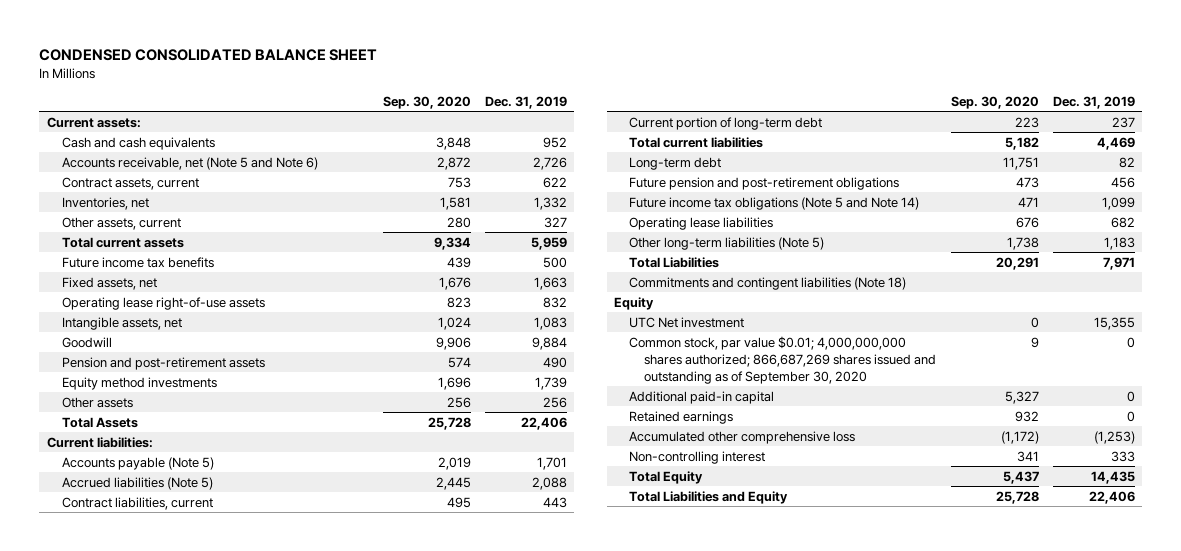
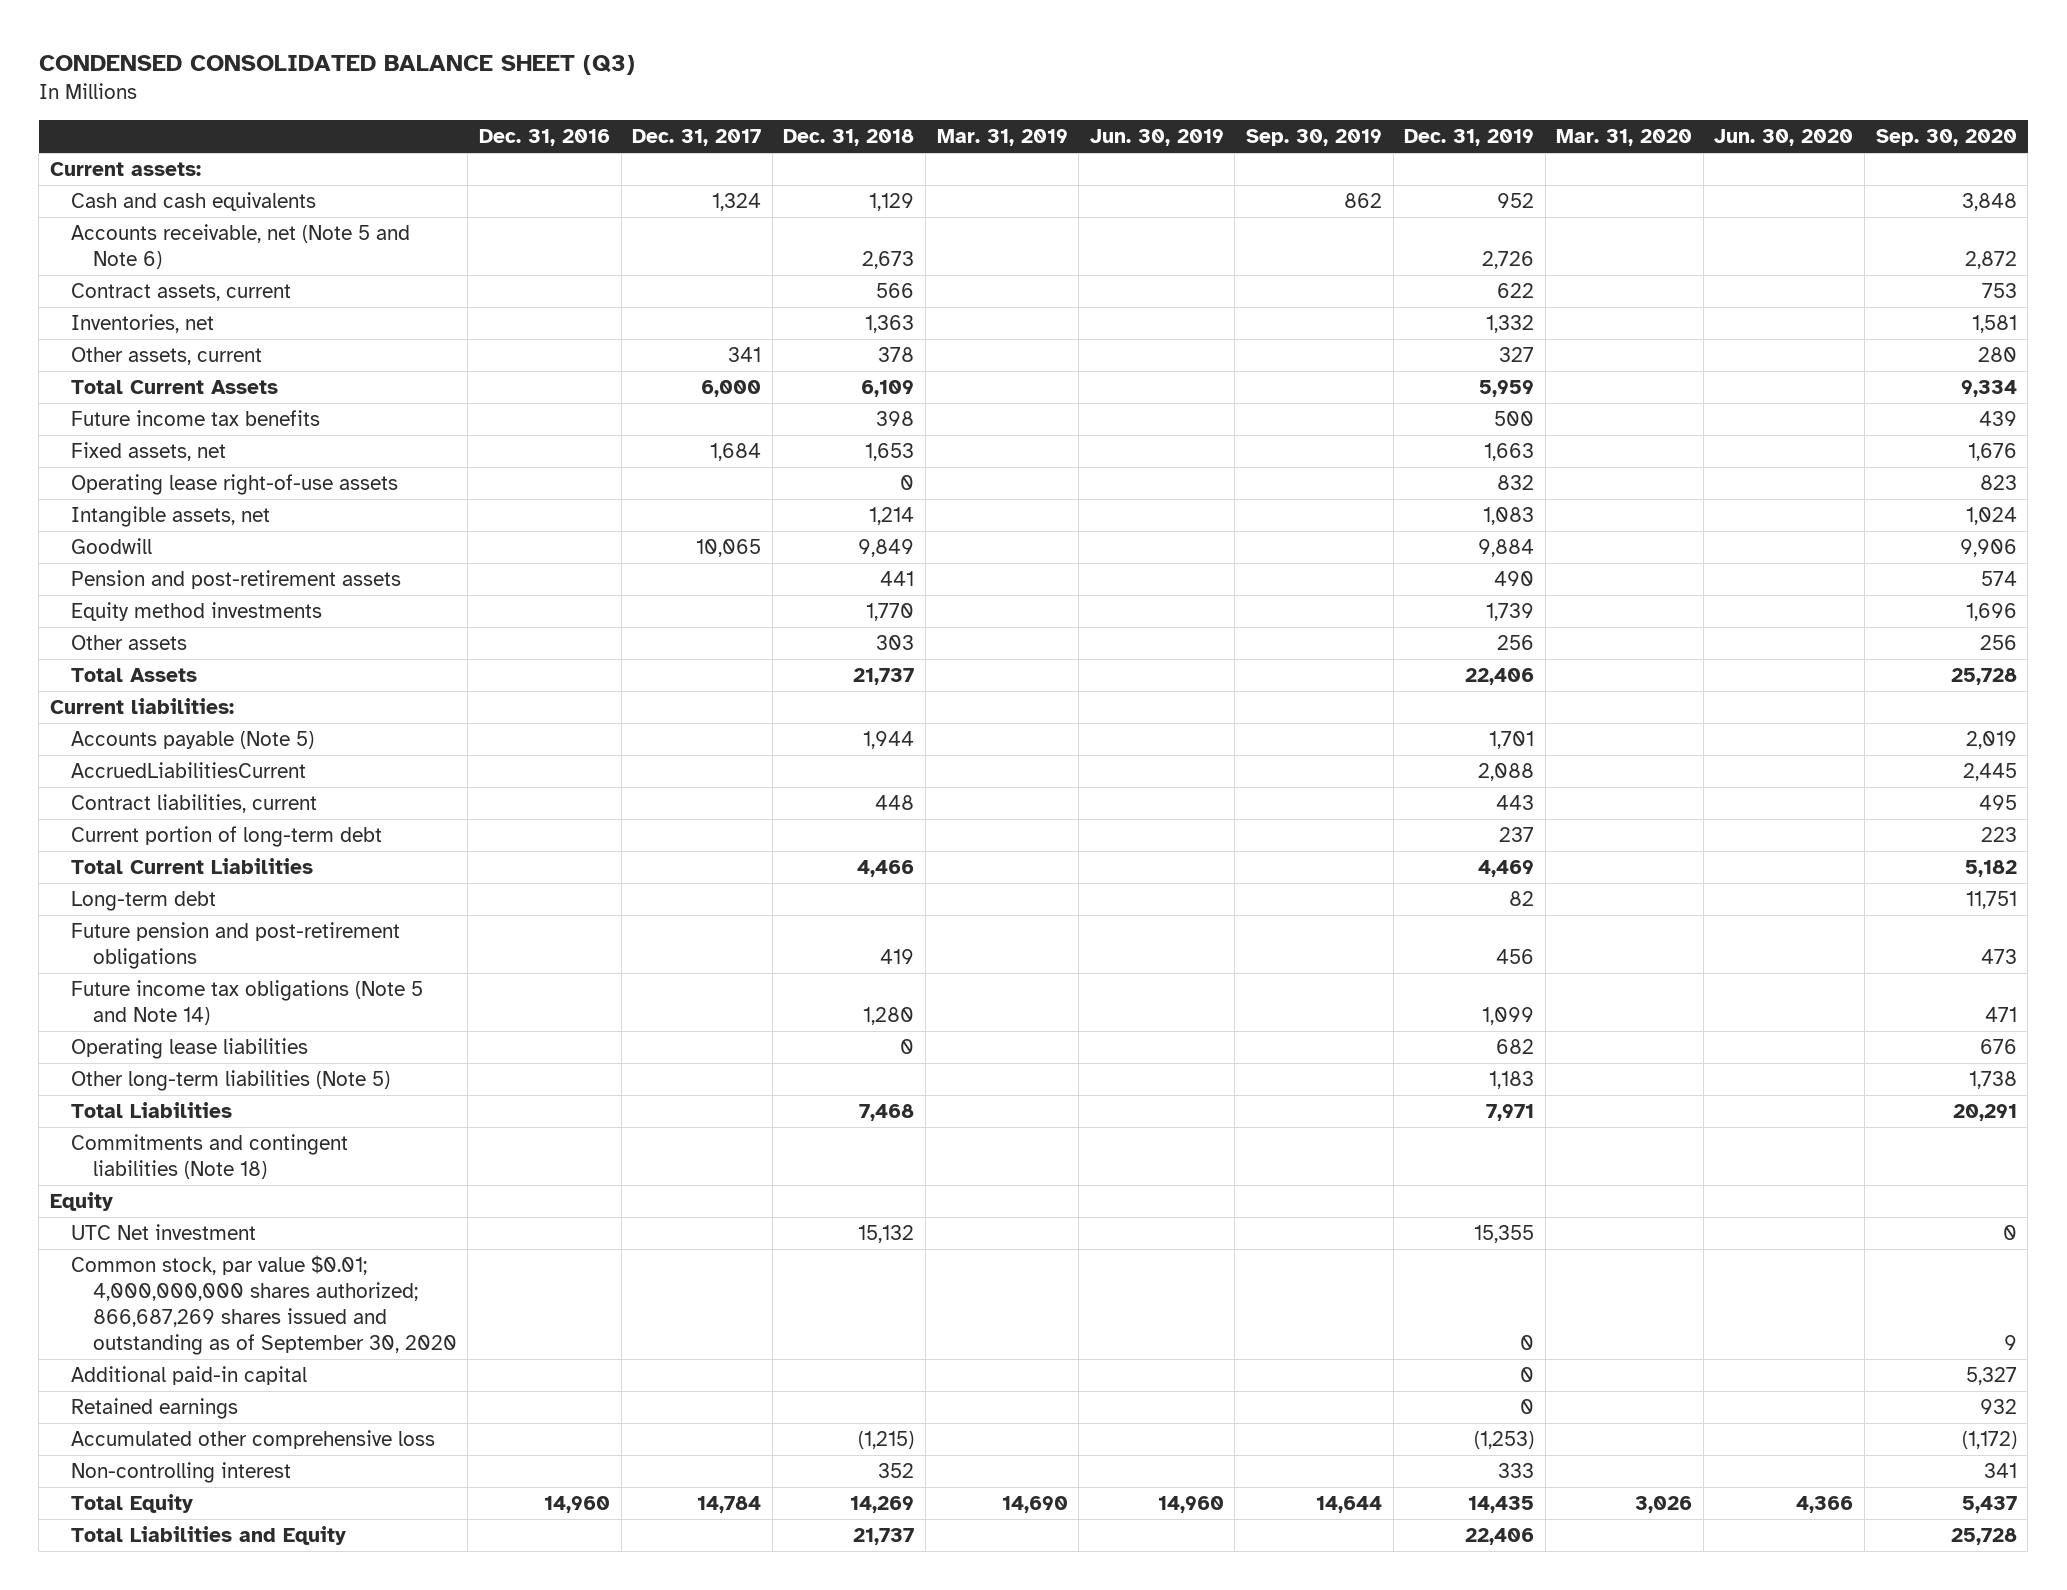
[39,48,378,61] CONDENSED CONSOLIDATED BALANCE SHEET -> [38,55,635,76] CONDENSED CONSOLIDATED BALANCE SHEET (Q3)
none -> [479,128,611,146] Dec. 31, 2016
none -> [632,128,762,146] Dec. 31, 2017
none -> [783,128,915,146] Dec. 31, 2018
none -> [936,128,1068,146] Mar. 31, 2019
none -> [1089,128,1224,146] Jun. 30, 2019
none -> [1245,128,1382,146] Sep. 30, 2019
none -> [1556,128,1693,146] Mar. 31, 2020
none -> [1714,128,1854,146] Jun. 30, 2020
[61,236,184,248] Total current assets -> [71,380,279,395] Total Current Assets
[61,476,213,490] Accrued liabilities (Note 5) -> [71,762,307,779] AccruedLiabilitiesCurrent
[629,136,764,148] Total current liabilities -> [71,858,314,875] Total Current Liabilities

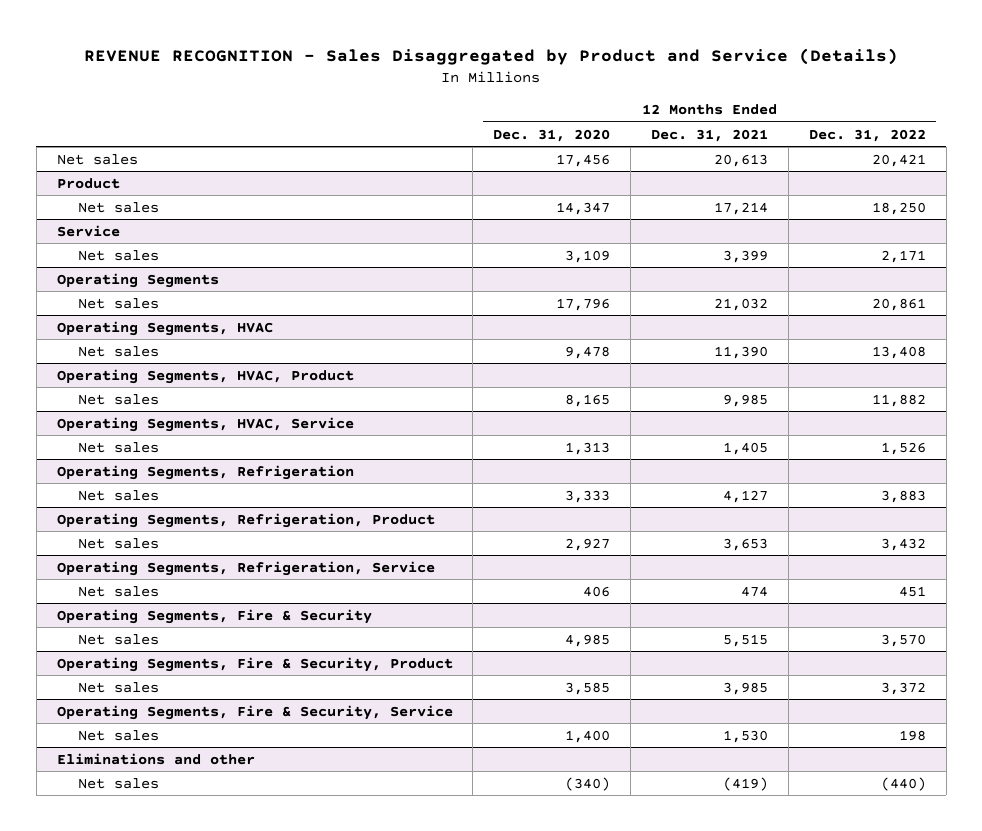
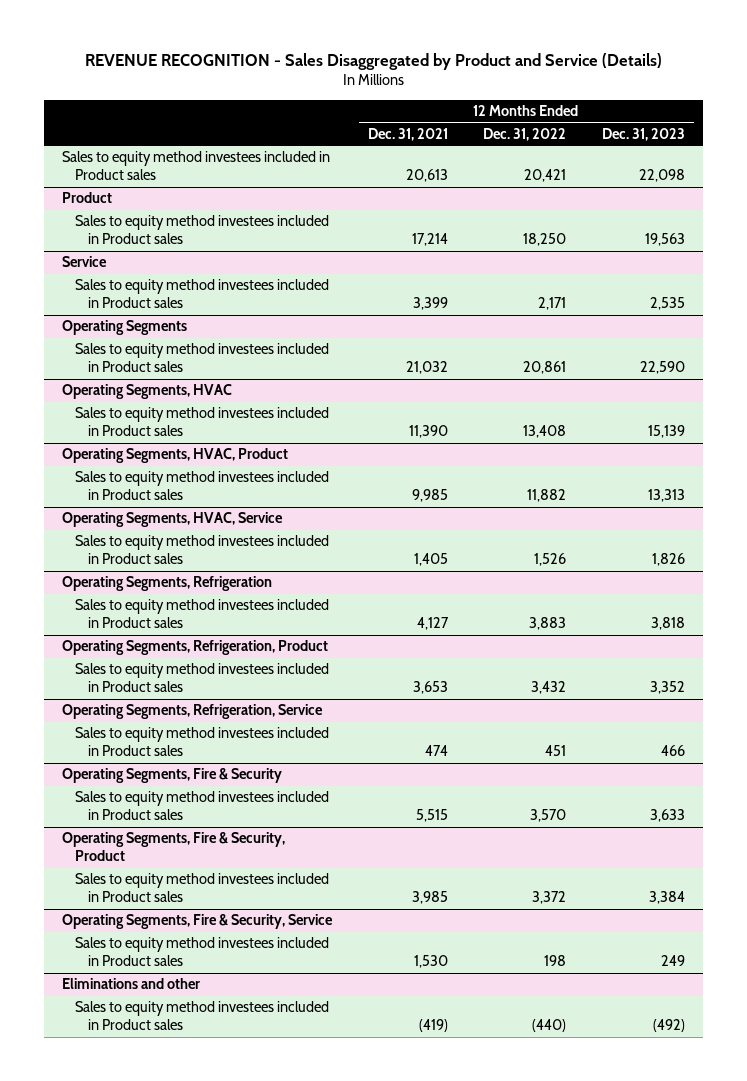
[493,128,611,142] Dec. 31, 2020 -> none
none -> [602,127,686,141] Dec. 31, 2023
[56,153,138,165] Net sales -> [61,151,330,181] Sales to equity method investees included in Product sales
[77,201,159,213] Net sales -> [74,215,329,245] Sales to equity method investees included in Product sales
[77,249,159,261] Net sales -> [74,279,329,309] Sales to equity method investees included in Product sales
[77,297,159,309] Net sales -> [74,343,329,373] Sales to equity method investees included in Product sales
[77,345,159,357] Net sales -> [74,407,329,437] Sales to equity method investees included in Product sales
[77,393,159,405] Net sales -> [74,471,329,501] Sales to equity method investees included in Product sales
[77,441,159,453] Net sales -> [74,535,329,565] Sales to equity method investees included in Product sales
[77,489,159,501] Net sales -> [74,599,329,629] Sales to equity method investees included in Product sales
[77,537,159,549] Net sales -> [74,663,329,693] Sales to equity method investees included in Product sales
[77,585,159,597] Net sales -> [74,727,329,757] Sales to equity method investees included in Product sales
[77,633,159,645] Net sales -> [74,791,329,821] Sales to equity method investees included in Product sales
[77,681,159,693] Net sales -> [74,873,329,903] Sales to equity method investees included in Product sales
[77,729,159,741] Net sales -> [74,937,329,967] Sales to equity method investees included in Product sales
[77,777,159,789] Net sales -> [74,1001,329,1031] Sales to equity method investees included in Product sales

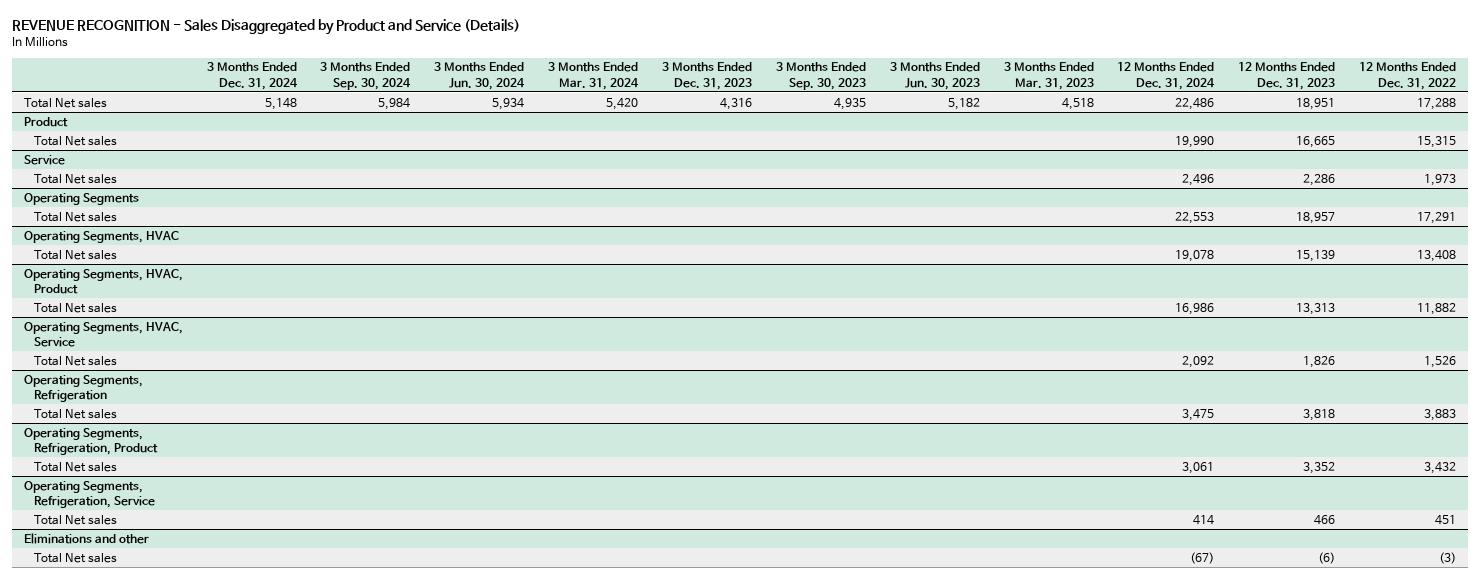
[367,127,448,141] Dec. 31, 2021 -> none
none -> [206,62,298,90] 3 Months Ended Dec. 31, 2024
none -> [320,62,412,90] 3 Months Ended Sep. 30, 2024
none -> [434,62,526,90] 3 Months Ended Jun. 30, 2024
none -> [548,62,640,90] 3 Months Ended Mar. 31, 2024
none -> [662,62,753,90] 3 Months Ended Dec. 31, 2023
none -> [775,62,866,90] 3 Months Ended Sep. 30, 2023
none -> [889,62,980,90] 3 Months Ended Jun. 30, 2023
none -> [1003,62,1094,90] 3 Months Ended Mar. 31, 2023
none -> [1117,62,1216,90] 12 Months Ended Dec. 31, 2024
[61,151,330,181] Sales to equity method investees included in Product sales -> none
none -> [23,97,107,108] Total Net sales
[74,215,329,245] Sales to equity method investees included in Product sales -> none
none -> [34,135,118,146] Total Net sales
[74,279,329,309] Sales to equity method investees included in Product sales -> none
none -> [34,173,118,184] Total Net sales
[74,343,329,373] Sales to equity method investees included in Product sales -> none
none -> [34,211,118,222] Total Net sales
[74,407,329,437] Sales to equity method investees included in Product sales -> [34,249,118,260] Total Net sales
[74,471,329,501] Sales to equity method investees included in Product sales -> [34,302,118,313] Total Net sales
[74,535,329,565] Sales to equity method investees included in Product sales -> [34,355,118,366] Total Net sales
[74,599,329,629] Sales to equity method investees included in Product sales -> [34,408,118,419] Total Net sales
[74,663,329,693] Sales to equity method investees included in Product sales -> [34,461,118,472] Total Net sales
[61,768,282,784] Operating Segments, Fire & Security -> none
[74,791,329,821] Sales to equity method investees included in Product sales -> none
[61,832,285,862] Operating Segments, Fire & Security, Product -> none
[74,873,329,903] Sales to equity method investees included in Product sales -> none
[61,914,333,930] Operating Segments, Fire & Security, Service -> none
[74,937,329,967] Sales to equity method investees included in Product sales -> none
[74,727,329,757] Sales to equity method investees included in Product sales -> [34,514,118,525] Total Net sales
[74,1001,329,1031] Sales to equity method investees included in Product sales -> none
none -> [34,552,118,563] Total Net sales

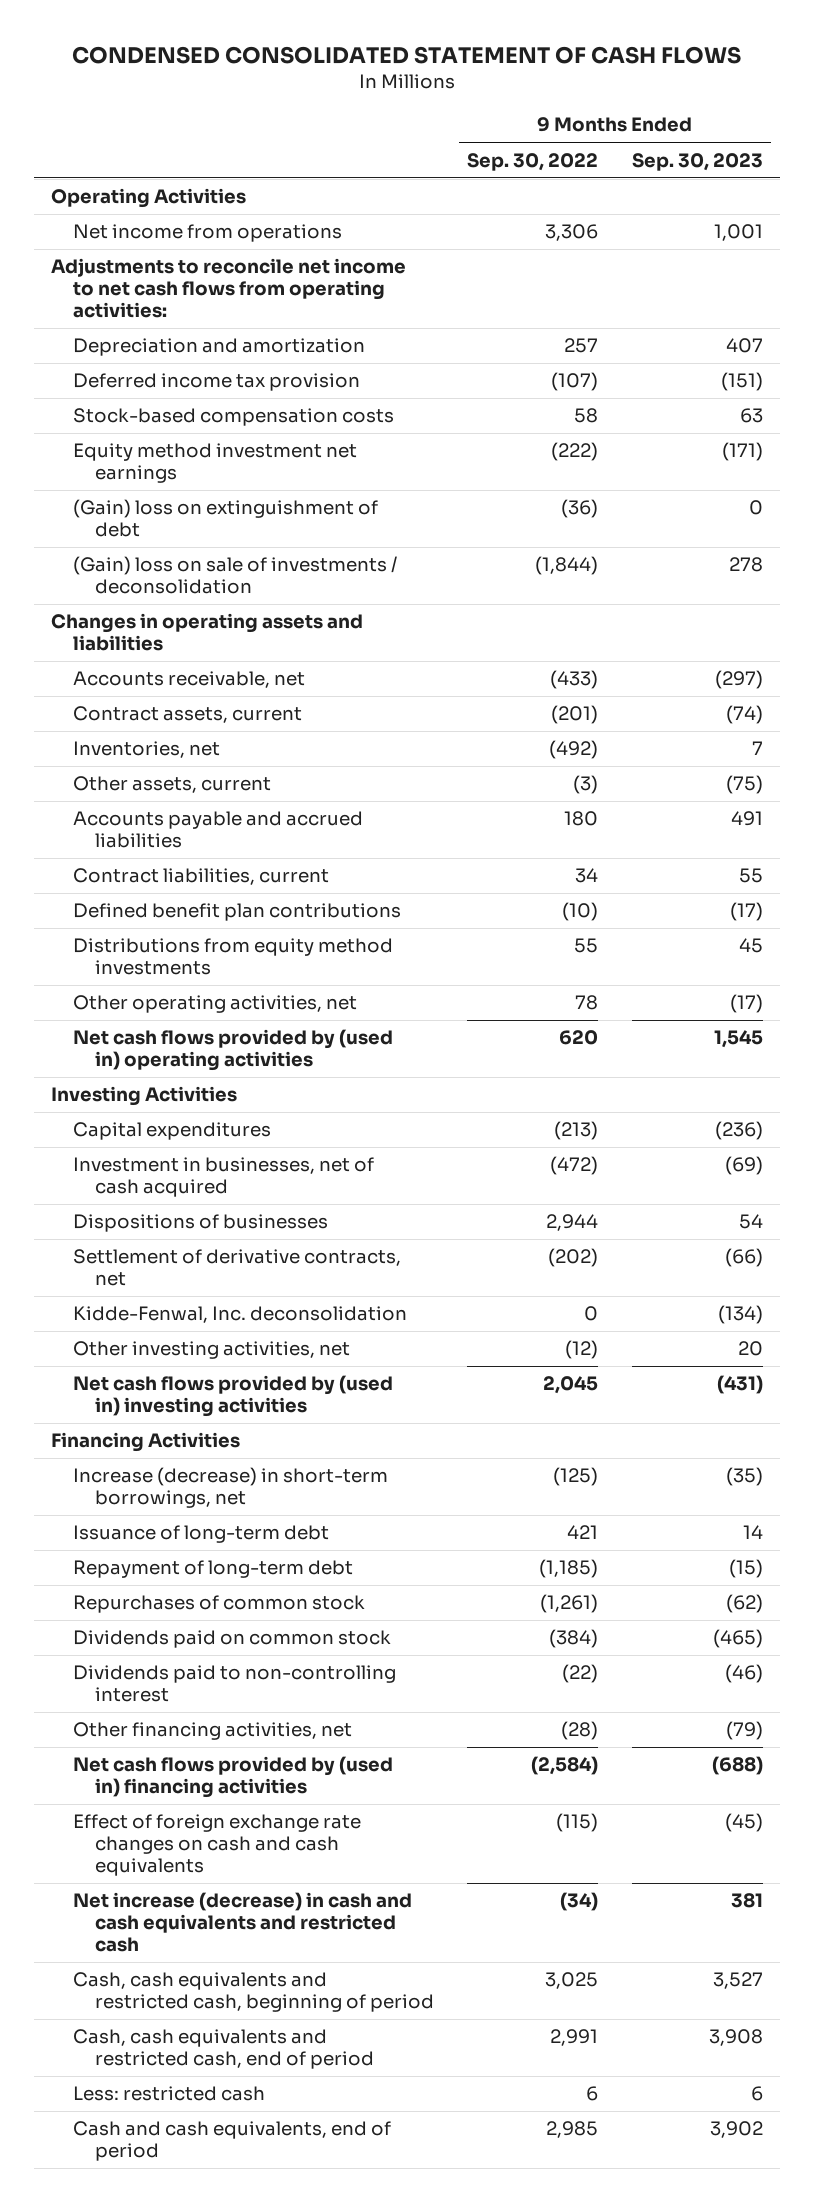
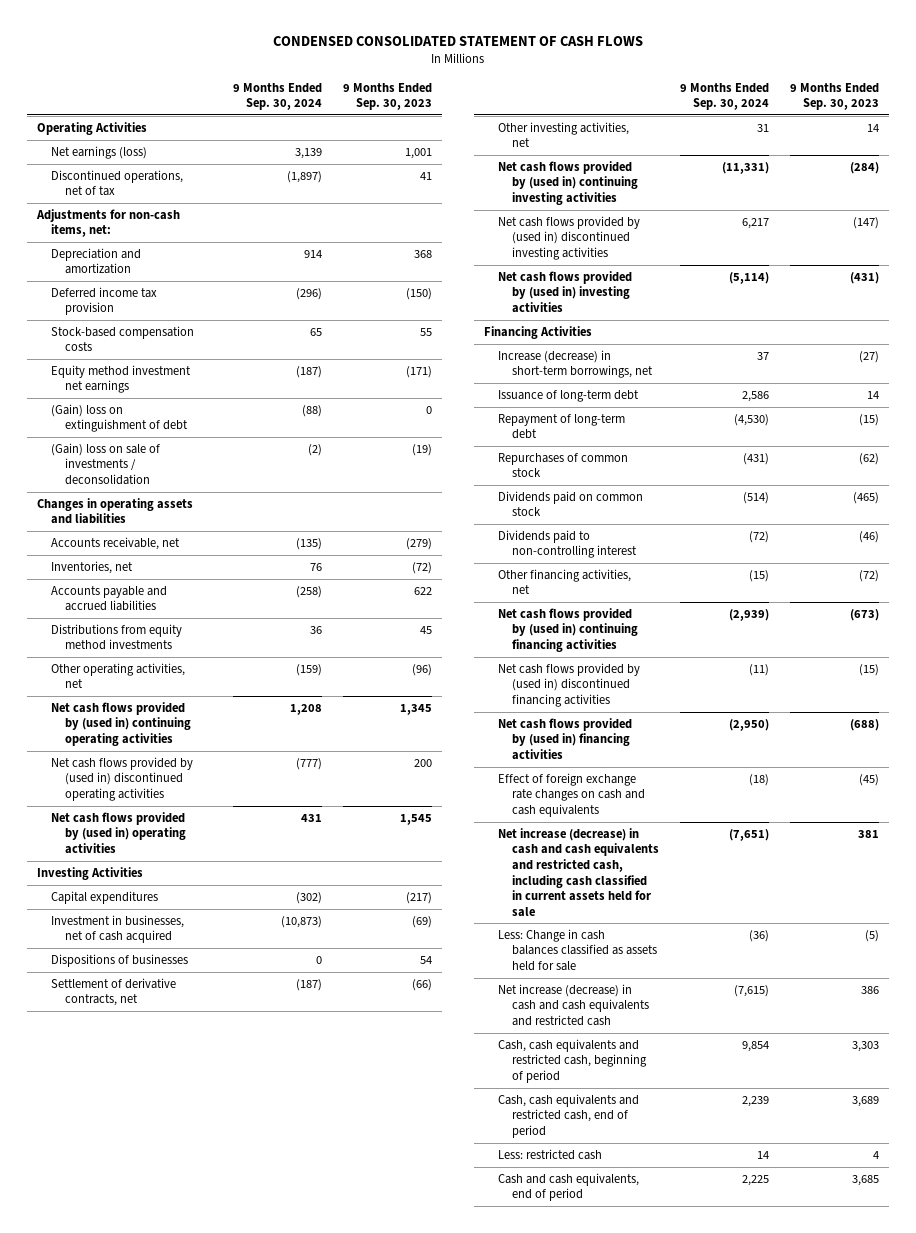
[467,152,599,171] Sep. 30, 2022 -> none
none -> [232,82,322,111] 9 Months Ended Sep. 30, 2024
[72,224,342,243] Net income from operations -> [50,145,147,159] Net earnings (loss)
none -> [50,169,183,197] Discontinued operations, net of tax
[51,258,407,318] Adjustments to reconcile net income to net cash flows from operating activities: -> [36,208,181,238] Adjustments for non-cash items, net:
[726,338,764,354] 407 -> [413,249,432,258] 368
[721,372,764,392] (151) -> [405,287,432,300] (150)
[740,408,764,424] 63 -> [419,327,432,336] 55
[729,557,764,573] 278 -> [411,443,432,456] (19)
[72,706,302,724] Contract assets, current -> none
[72,776,271,794] Other assets, current -> none
[72,868,329,886] Contract liabilities, current -> none
[72,903,401,922] Defined benefit plan contributions -> none
[715,670,764,690] (297) -> [405,537,432,550] (279)
[752,741,764,756] 7 -> [411,561,432,574] (72)
[731,811,764,827] 491 -> [413,586,432,595] 622
[730,994,764,1014] (17) -> [411,663,432,676] (96)
none -> [50,701,191,747] Net cash flows provided by (used in) continuing operating activities
none -> [50,756,193,802] Net cash flows provided by (used in) discontinued operating activities
[715,1121,764,1141] (236) -> [405,891,432,904] (217)
[72,1306,407,1324] Kidde-Fenwal, Inc. deconsolidation -> none
[738,1341,764,1357] 20 -> [866,123,879,132] 14
none -> [497,160,638,206] Net cash flows provided by (used in) continuing investing activities
none -> [497,215,640,261] Net cash flows provided by (used in) discontinued investing activities
[726,1467,764,1487] (35) -> [858,350,879,363] (27)
[726,1721,764,1741] (79) -> [858,569,879,582] (72)
none -> [497,607,638,653] Net cash flows provided by (used in) continuing financing activities
none -> [497,662,640,708] Net cash flows provided by (used in) discontinued financing activities
none -> [497,827,659,917] Net increase (decrease) in cash and cash equivalents and restricted cash, including cash classified in current assets held for sale
none -> [497,928,657,972] Less: Change in cash balances classified as assets held for sale
[731,1893,764,1909] 381 -> [860,985,879,994] 386
[713,1972,764,1990] 3,527 -> [851,1040,879,1052] 3,303
[709,2029,764,2047] 3,908 -> [851,1095,879,1107] 3,689
[751,2086,764,2102] 6 -> [872,1150,879,1159] 4
[710,2121,764,2139] 3,902 -> [851,1174,879,1186] 3,685

